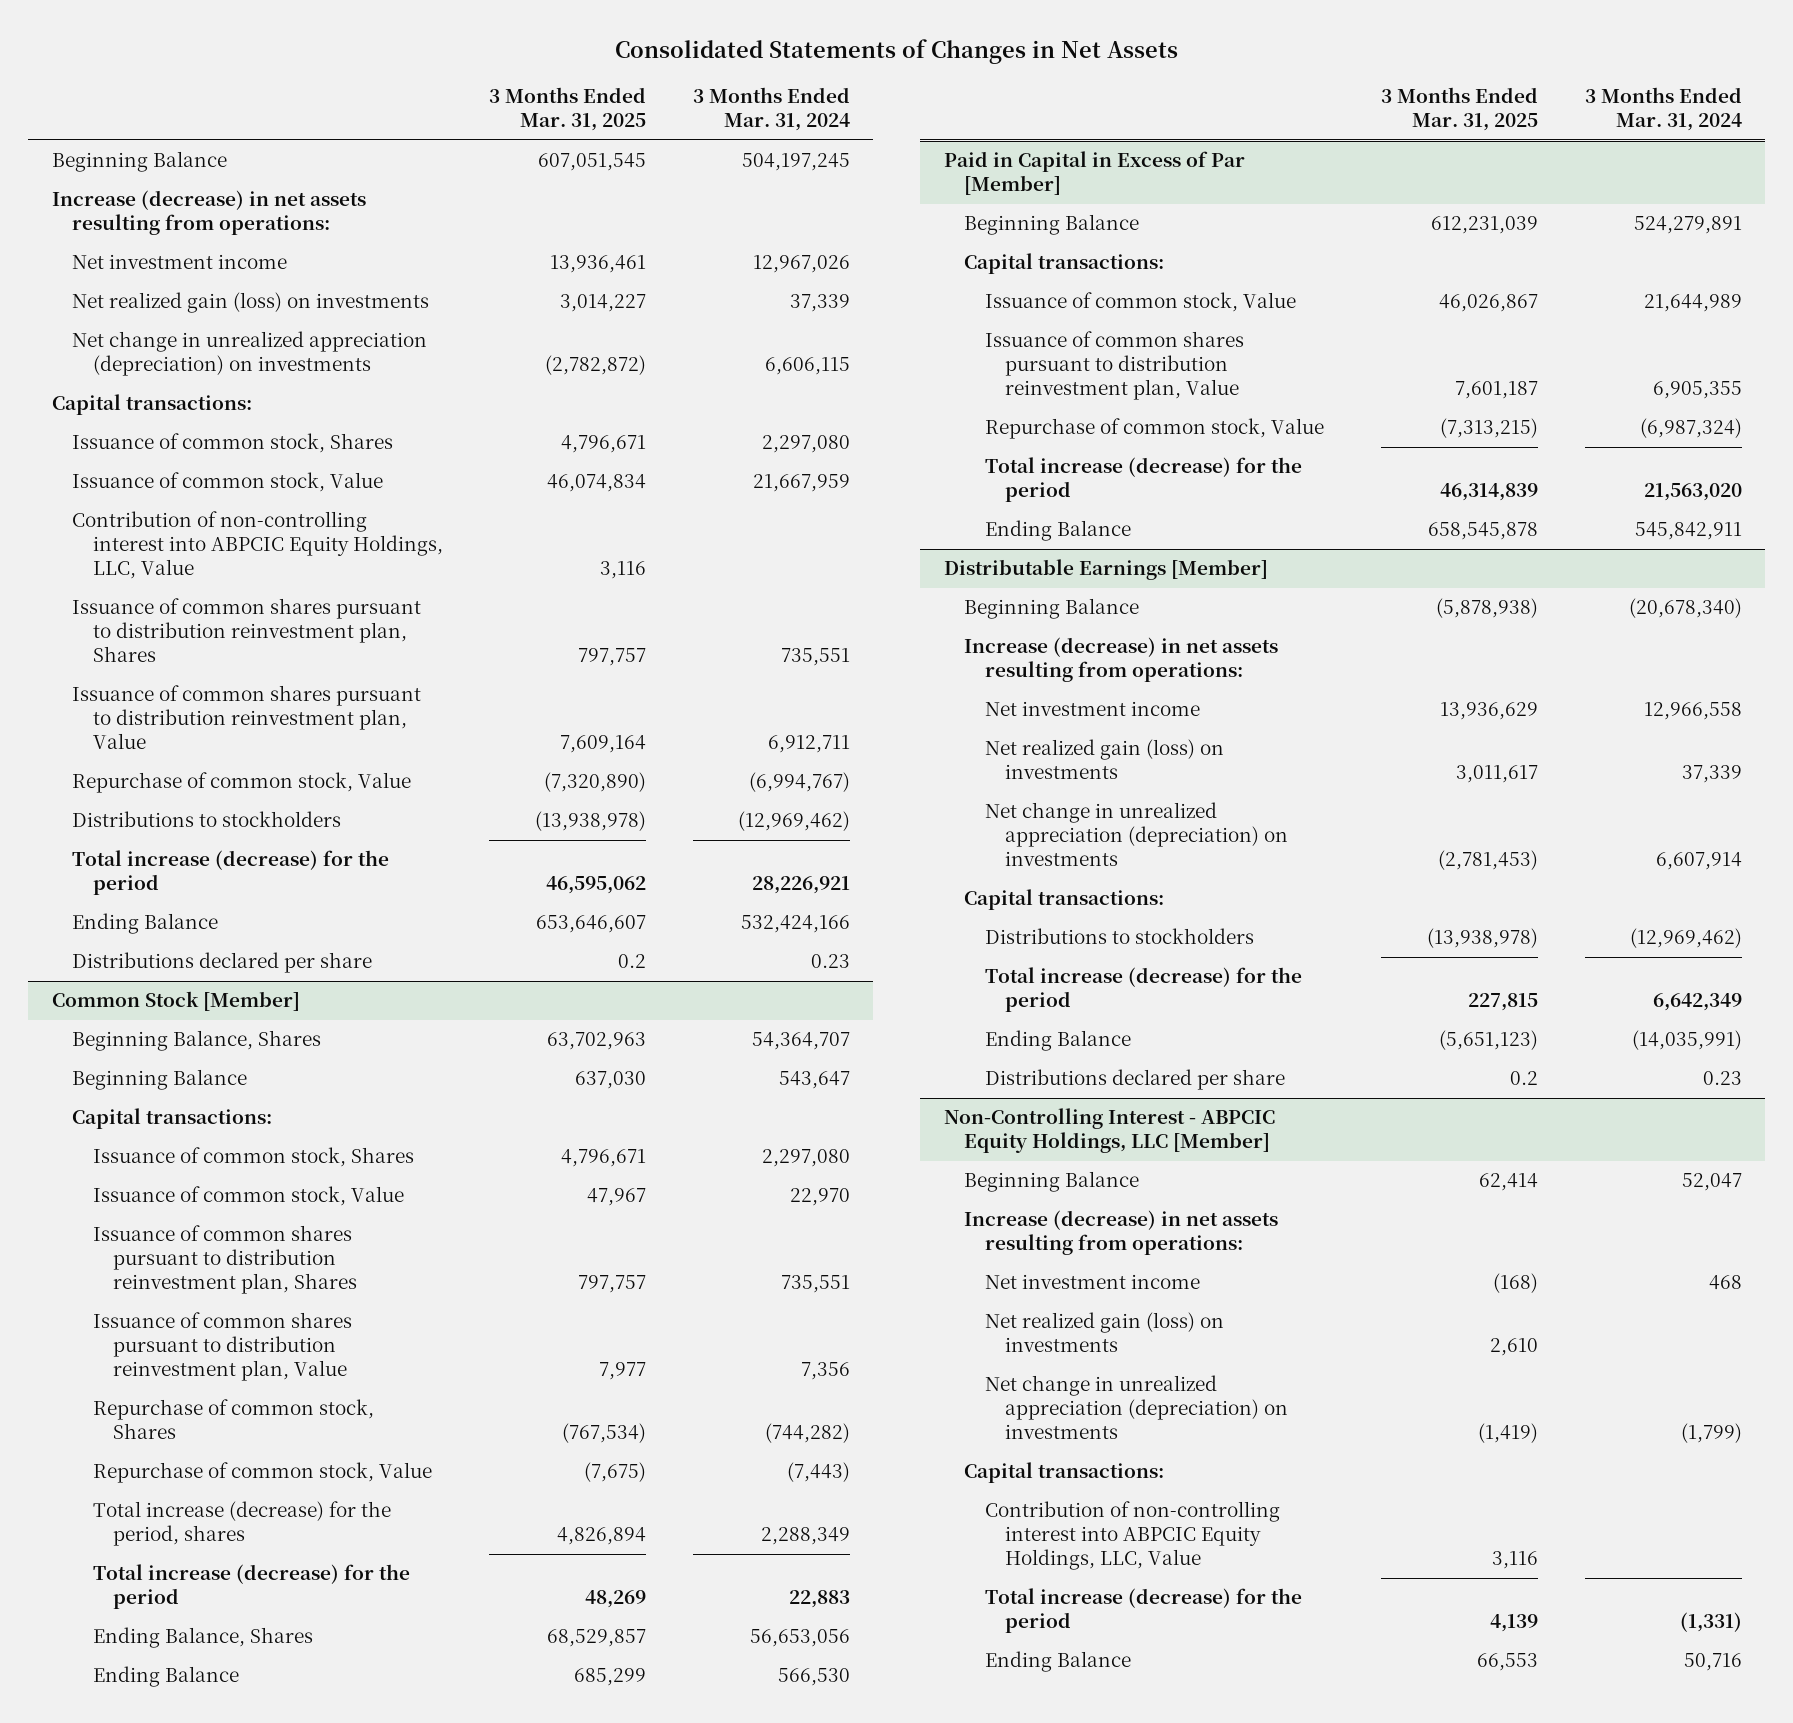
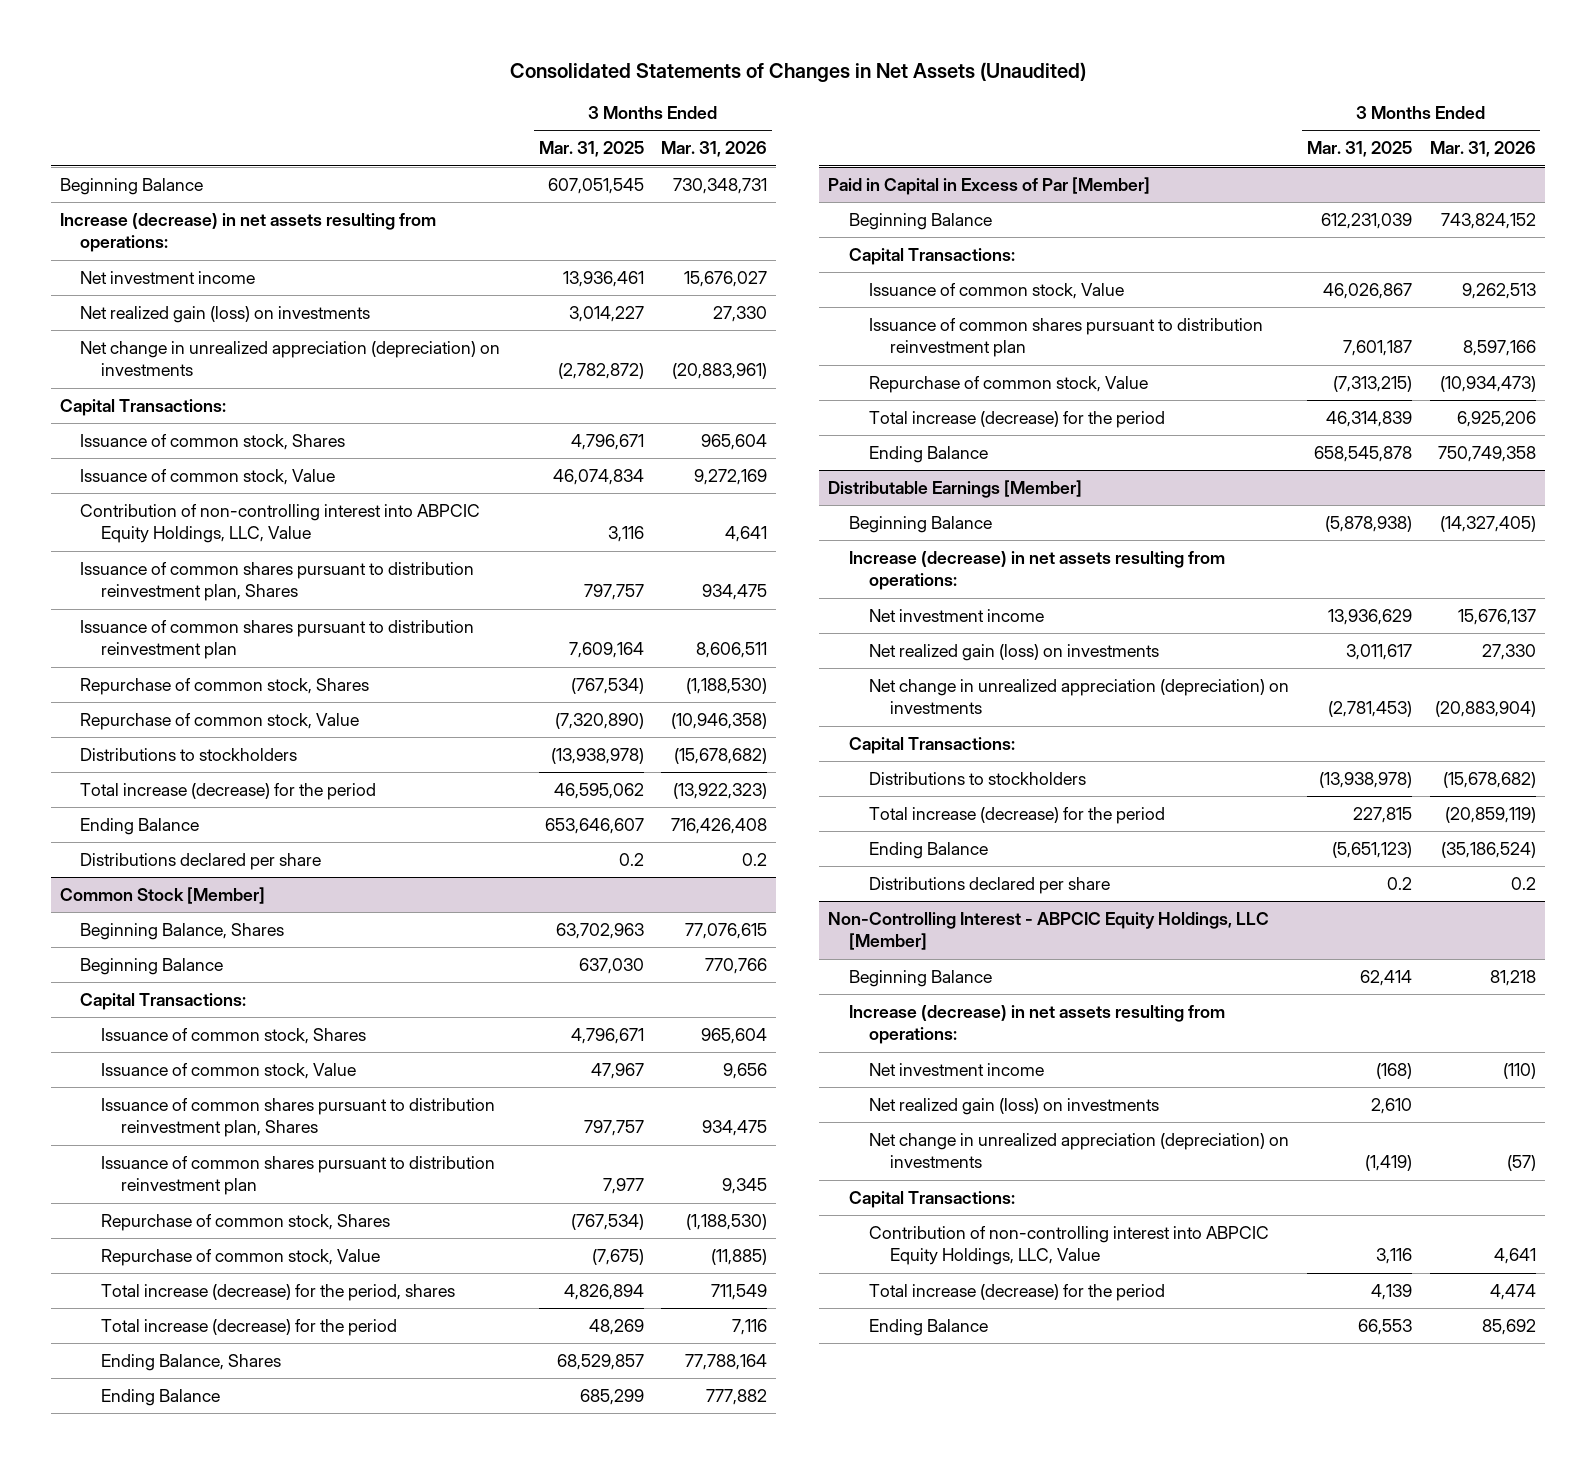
[614,38,1178,64] Consolidated Statements of Changes in Net Assets -> [509,61,1086,82] Consolidated Statements of Changes in Net Assets (Unaudited)
[692,87,850,132] 3 Months Ended Mar. 31, 2024 -> none
none -> [661,141,768,158] Mar. 31, 2026
[51,394,252,416] Capital transactions: -> [59,398,226,416] Capital Transactions:
[72,685,422,750] Issuance of common shares pursuant to distribution reinvestment plan, Value -> [80,619,475,660] Issuance of common shares pursuant to distribution reinvestment plan
none -> [80,677,370,695] Repurchase of common stock, Shares
[72,1108,273,1130] Capital transactions: -> [80,992,247,1010] Capital Transactions:
[92,1312,352,1382] Issuance of common shares pursuant to distribution reinvestment plan, Value -> [100,1155,495,1196] Issuance of common shares pursuant to distribution reinvestment plan
[964,253,1165,275] Capital transactions: -> [848,247,1015,265] Capital Transactions:
[984,331,1244,401] Issuance of common shares pursuant to distribution reinvestment plan, Value -> [869,317,1264,358] Issuance of common shares pursuant to distribution reinvestment plan
[964,889,1165,911] Capital transactions: -> [848,736,1015,754] Capital Transactions:
[964,1462,1165,1484] Capital transactions: -> [848,1190,1015,1208] Capital Transactions:

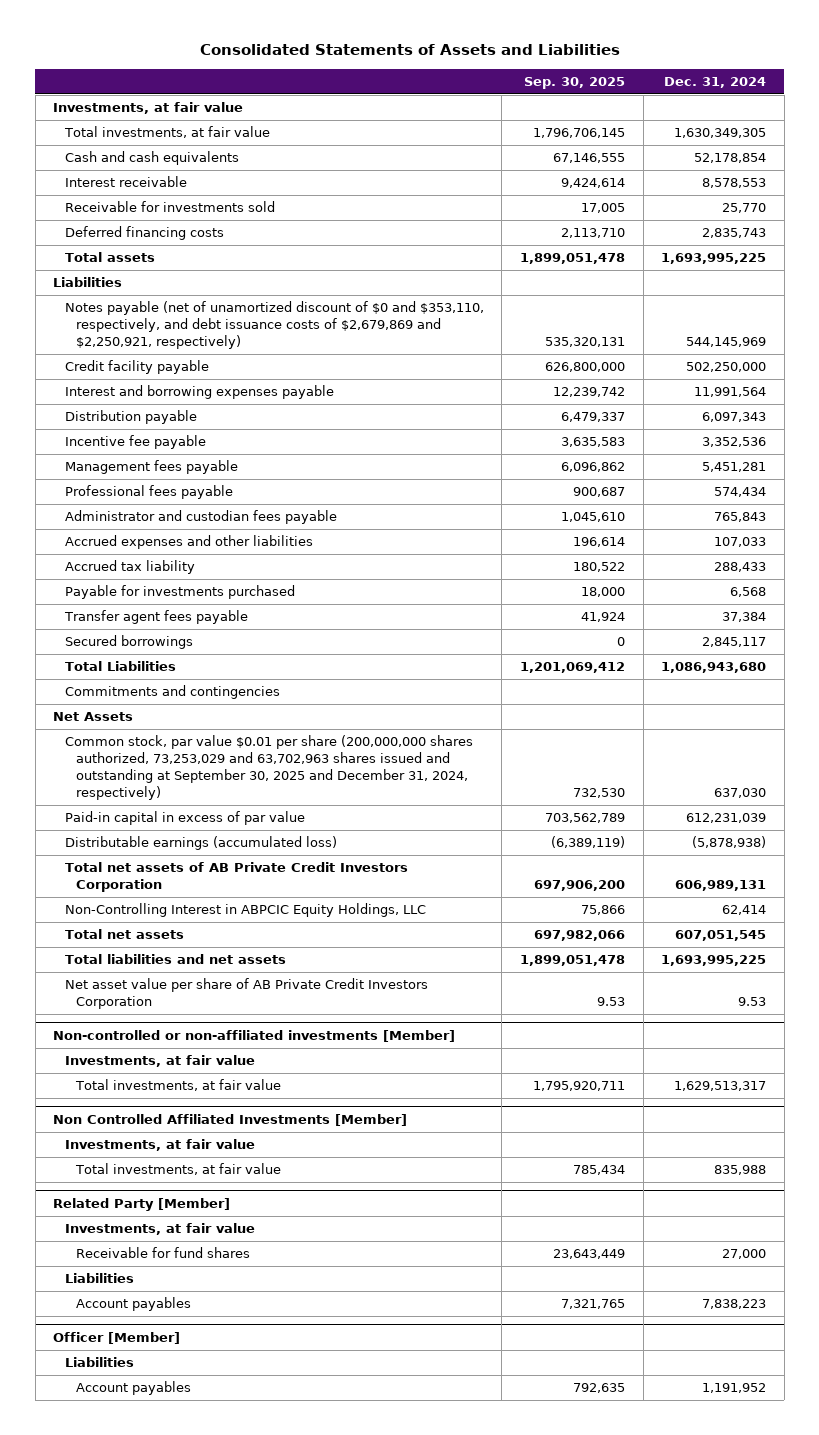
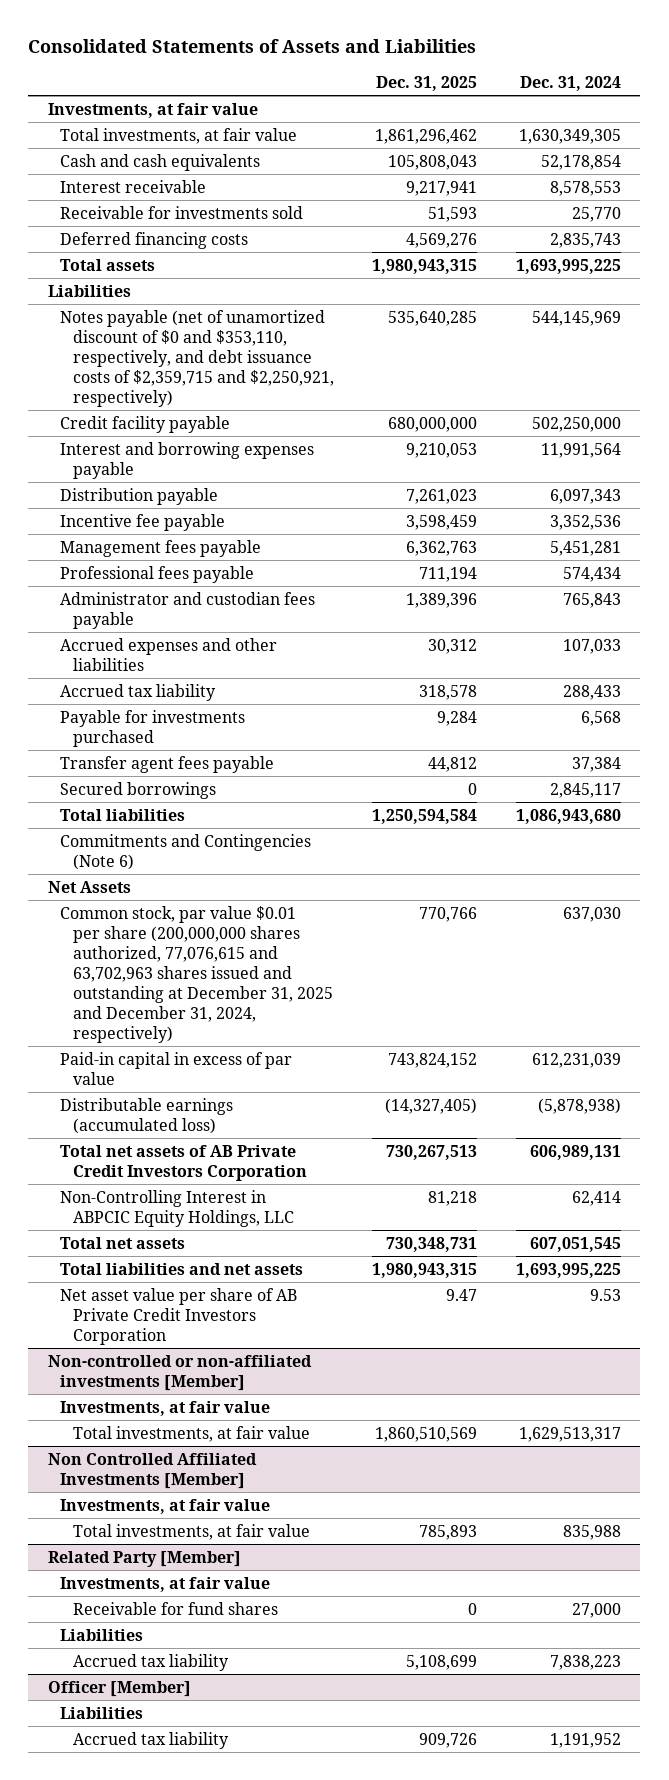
[523,76,625,89] Sep. 30, 2025 -> none
none -> [376,75,478,91] Dec. 31, 2025
[64,301,484,350] Notes payable (net of unamortized discount of $0 and $353,110, respectively, and debt issuance costs of $2,679,869 and $2,250,921, respectively) -> [60,309,334,407] Notes payable (net of unamortized discount of $0 and $353,110, respectively, and debt issuance costs of $2,359,715 and $2,250,921, respectively)
[64,661,176,672] Total Liabilities -> [60,808,186,821] Total liabilities
[64,685,280,700] Commitments and contingencies -> [60,833,312,870] Commitments and Contingencies (Note 6)
[64,735,473,801] Common stock, par value $0.01 per share (200,000,000 shares authorized, 73,253,029 and 63,702,963 shares issued and outstanding at September 30, 2025 and December 31, 2024, respectively) -> [60,905,333,1043] Common stock, par value $0.01 per share (200,000,000 shares authorized, 77,076,615 and 63,702,963 shares issued and outstanding at December 31, 2025 and December 31, 2024, respectively)
[75,1297,191,1312] Account payables -> [72,1653,229,1671] Accrued tax liability
[75,1381,191,1396] Account payables -> [72,1731,229,1749] Accrued tax liability

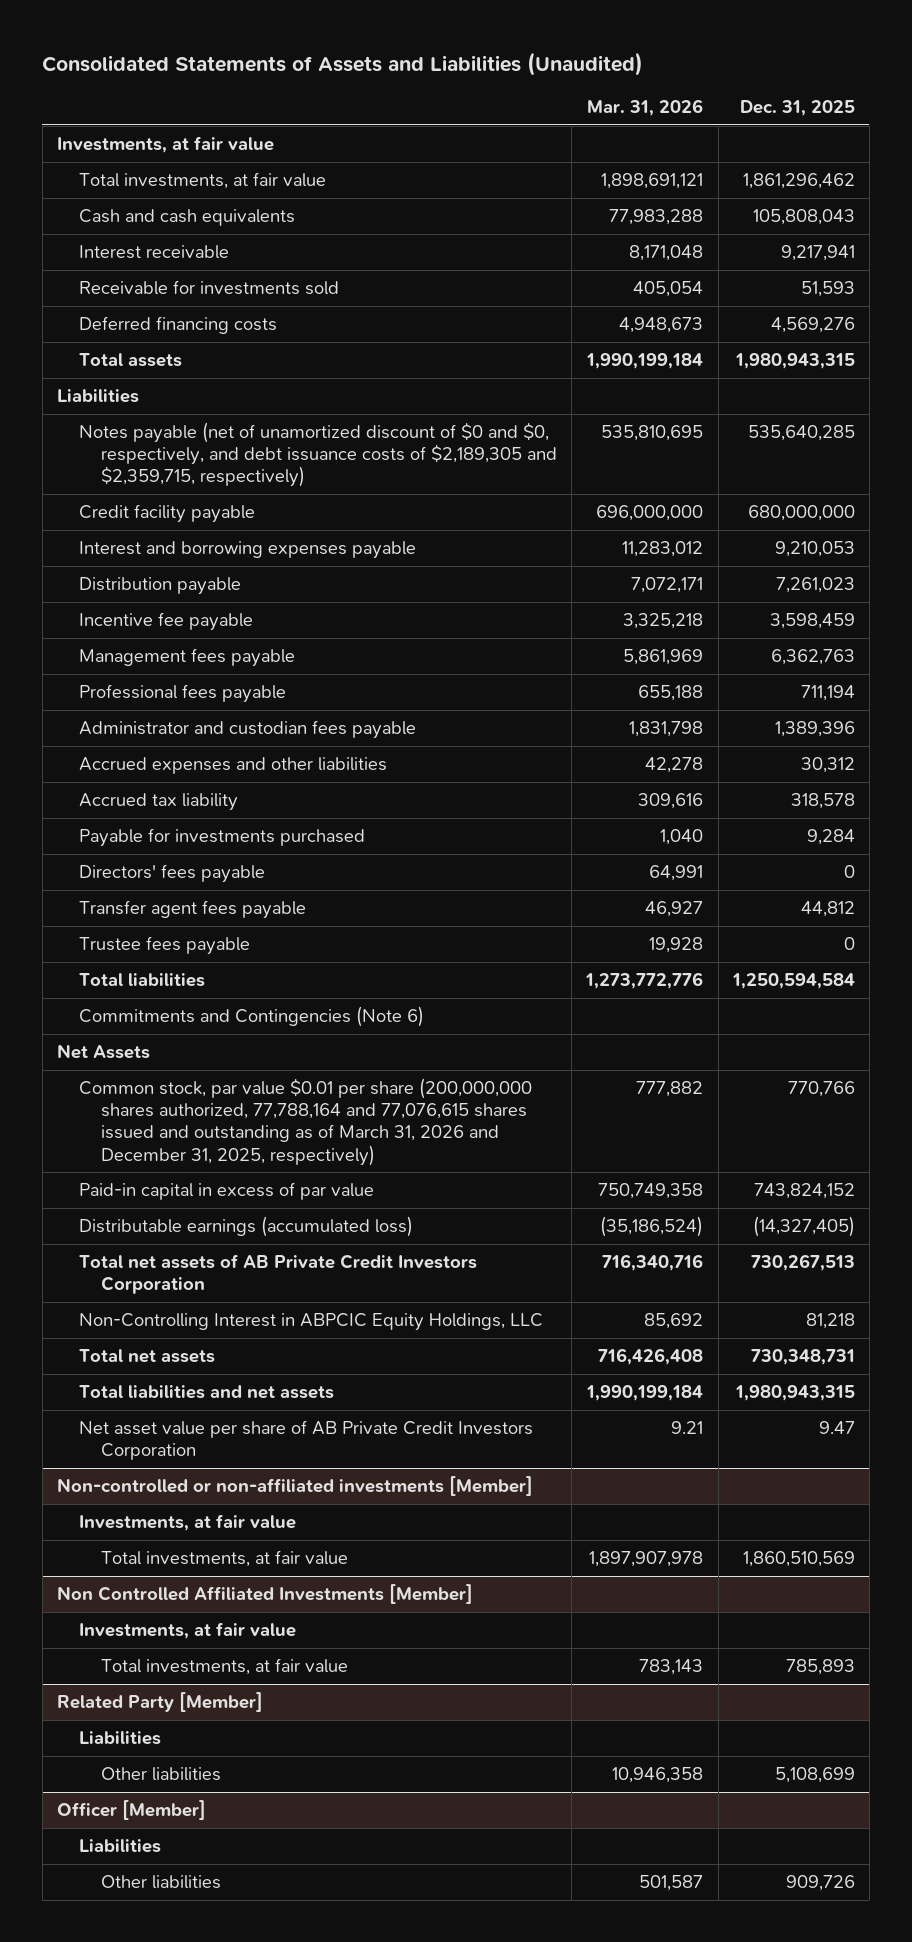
[28,38,477,53] Consolidated Statements of Assets and Liabilities -> [42,51,644,76] Consolidated Statements of Assets and Liabilities (Unaudited)
[520,75,622,91] Dec. 31, 2024 -> none
none -> [587,99,704,117] Mar. 31, 2026
[60,309,334,407] Notes payable (net of unamortized discount of $0 and $353,110, respectively, and debt issuance costs of $2,359,715 and $2,250,921, respectively) -> [79,422,558,488] Notes payable (net of unamortized discount of $0 and $0, respectively, and debt issuance costs of $2,189,305 and $2,359,715, respectively)
none -> [79,864,266,884] Directors' fees payable
[60,781,217,799] Secured borrowings -> none
none -> [79,936,251,956] Trustee fees payable
[60,905,333,1043] Common stock, par value $0.01 per share (200,000,000 shares authorized, 77,076,615 and 63,702,963 shares issued and outstanding at December 31, 2025 and December 31, 2024, respectively) -> [79,1078,533,1166] Common stock, par value $0.01 per share (200,000,000 shares authorized, 77,788,164 and 77,076,615 shares issued and outstanding as of March 31, 2026 and December 31, 2025, respectively)
[60,1576,271,1592] Investments, at fair value -> none
[72,1601,278,1615] Receivable for fund shares -> none
[72,1653,229,1671] Accrued tax liability -> [101,1767,222,1782] Other liabilities
[72,1731,229,1749] Accrued tax liability -> [101,1875,222,1890] Other liabilities

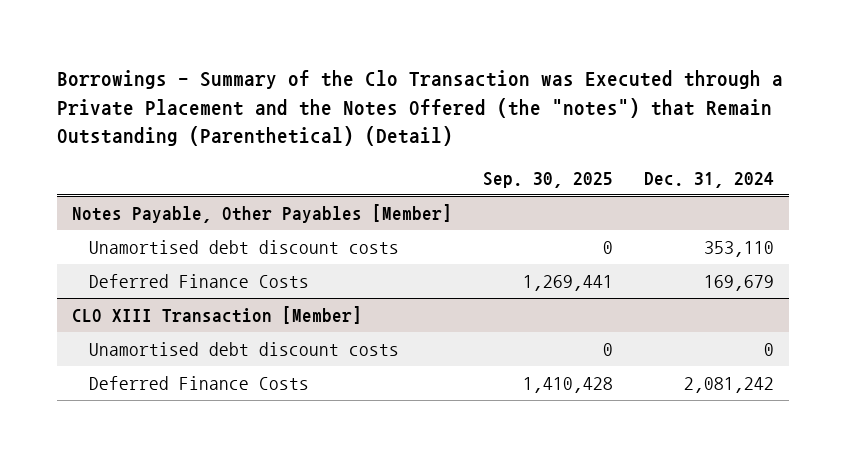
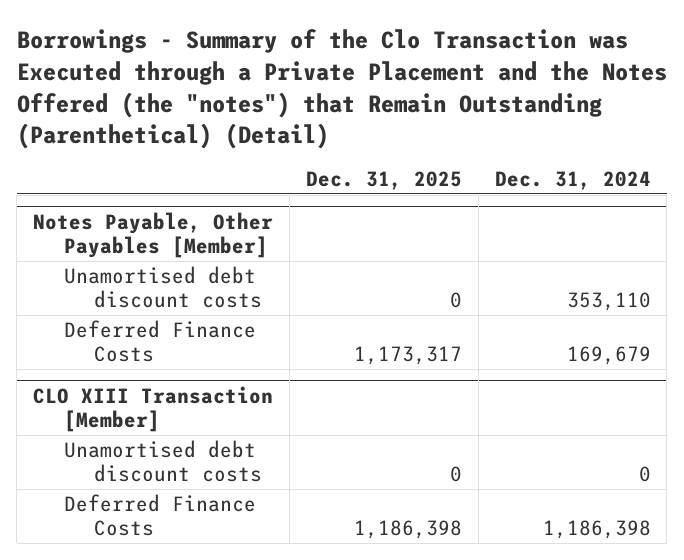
[482,171,613,188] Sep. 30, 2025 -> none
none -> [305,170,462,190] Dec. 31, 2025
[683,376,774,393] 2,081,242 -> [542,519,651,539] 1,186,398

